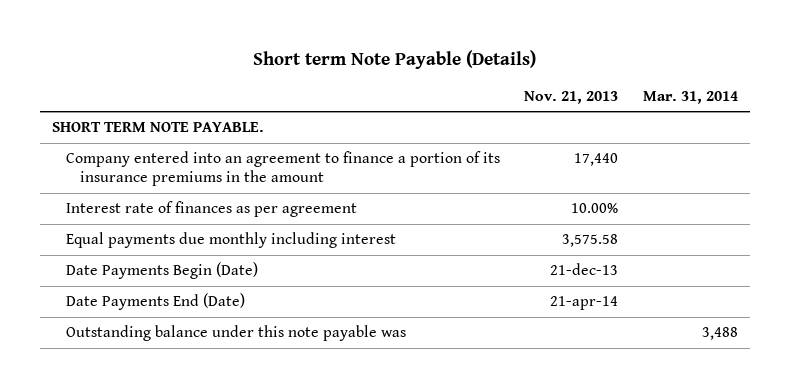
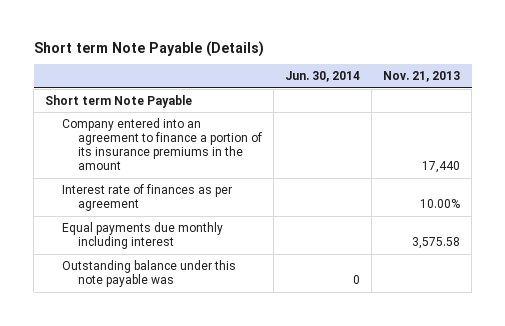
[642,90,738,104] Mar. 31, 2014 -> none
none -> [285,71,361,83] Jun. 30, 2014
[52,122,265,133] SHORT TERM NOTE PAYABLE. -> [45,94,193,108] Short term Note Payable
[66,262,259,280] Date Payments Begin (Date) -> none
[66,293,246,311] Date Payments End (Date) -> none

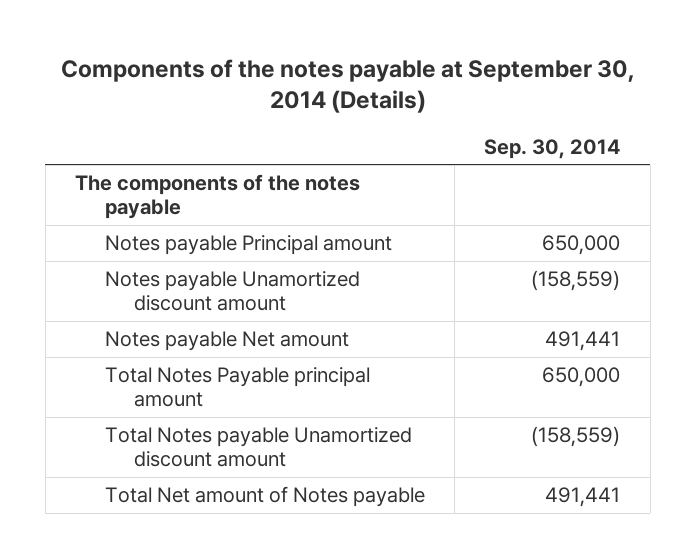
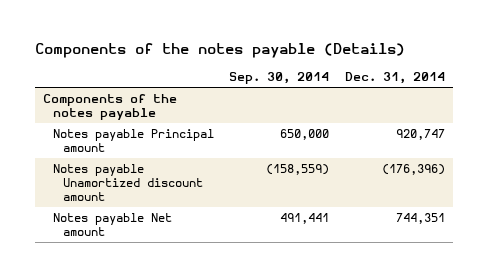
[60,58,635,114] Components of the notes payable at September 30, 2014 (Details) -> [35,42,406,58] Components of the notes payable (Details)
none -> [345,72,446,85] Dec. 31, 2014
[75,174,361,220] The components of the notes payable -> [42,94,177,121] Components of the notes payable
[104,367,370,408] Total Notes Payable principal amount -> none
[104,427,412,468] Total Notes payable Unamortized discount amount -> none
[104,486,425,508] Total Net amount of Notes payable -> none

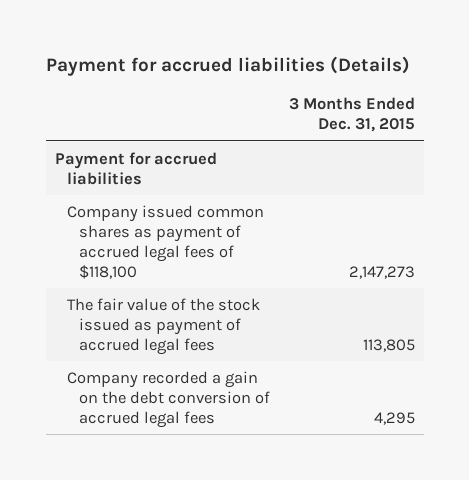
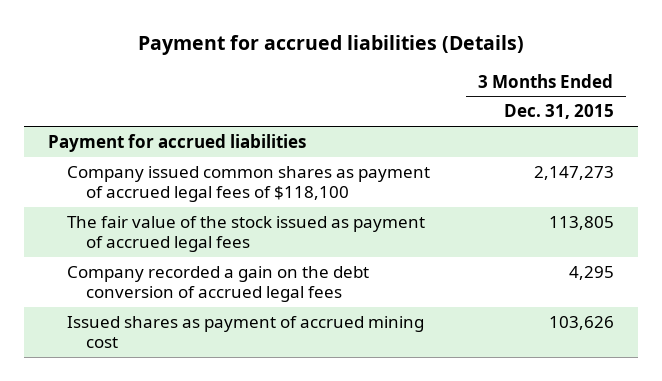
none -> [66,315,424,348] Issued shares as payment of accrued mining cost

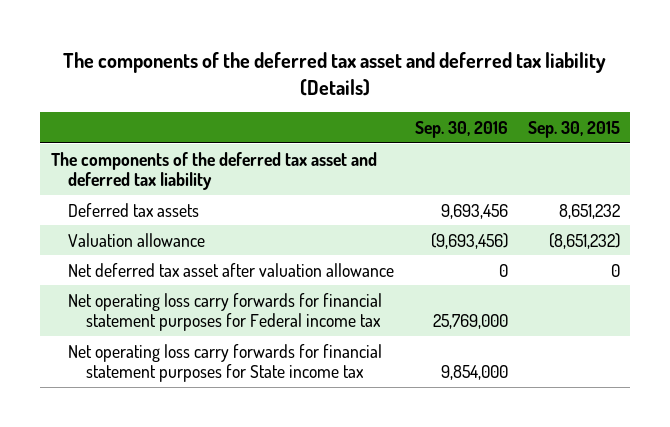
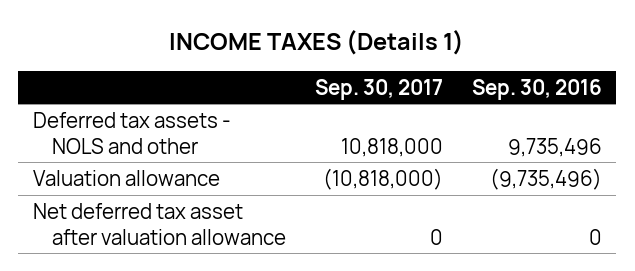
[63,51,607,96] The components of the deferred tax asset and deferred tax liability (Details) -> [169,30,465,56] INCOME TAXES (Details 1)
[527,120,620,138] Sep. 30, 2015 -> none
none -> [315,78,444,100] Sep. 30, 2017
[50,151,377,191] The components of the deferred tax asset and deferred tax liability -> none
[68,202,200,217] Deferred tax assets -> [32,111,231,154] Deferred tax assets - NOLS and other
[440,203,508,219] 9,693,456 -> [507,137,602,157] 9,735,496
[430,232,508,249] (9,693,456) -> [489,167,602,190] (9,735,496)
[68,292,383,332] Net operating loss carry forwards for financial statement purposes for Federal income tax -> none
[68,343,383,383] Net operating loss carry forwards for financial statement purposes for State income tax -> none

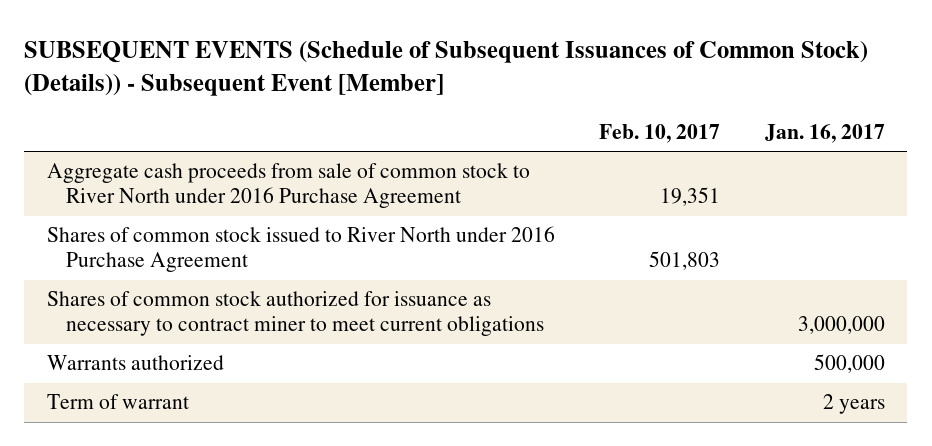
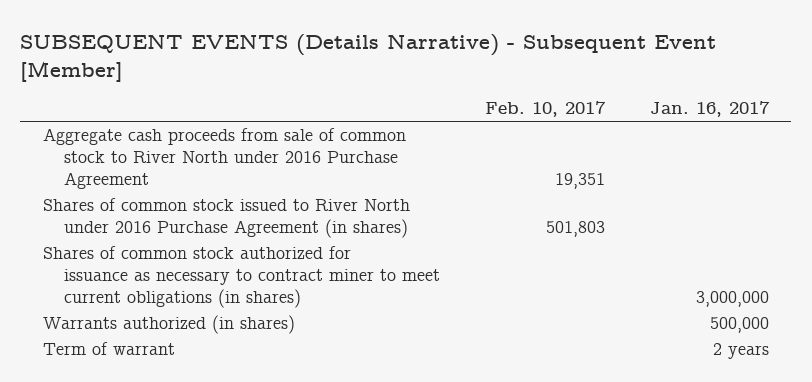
[24,40,869,97] SUBSEQUENT EVENTS (Schedule of Subsequent Issuances of Common Stock) (Details)) - Subsequent Event [Member] -> [20,33,717,82] SUBSEQUENT EVENTS (Details Narrative) - Subsequent Event [Member]
[46,226,555,273] Shares of common stock issued to River North under 2016 Purchase Agreement -> [42,198,410,239] Shares of common stock issued to River North under 2016 Purchase Agreement (in shares)
[46,291,544,337] Shares of common stock authorized for issuance as necessary to contract miner to meet current obligations -> [42,246,440,308] Shares of common stock authorized for issuance as necessary to contract miner to meet current obligations (in shares)
[46,355,224,371] Warrants authorized -> [42,315,295,335] Warrants authorized (in shares)

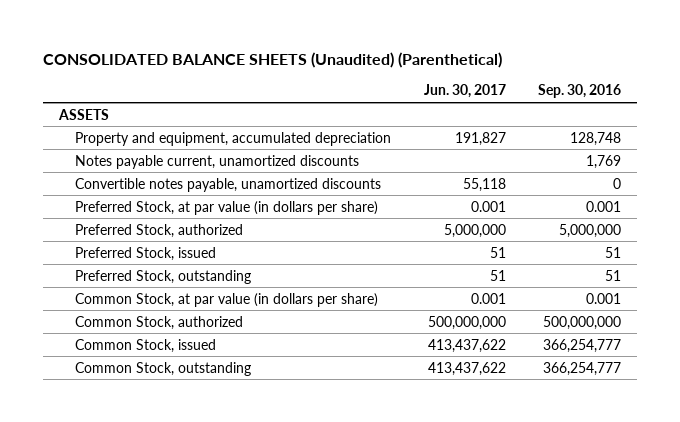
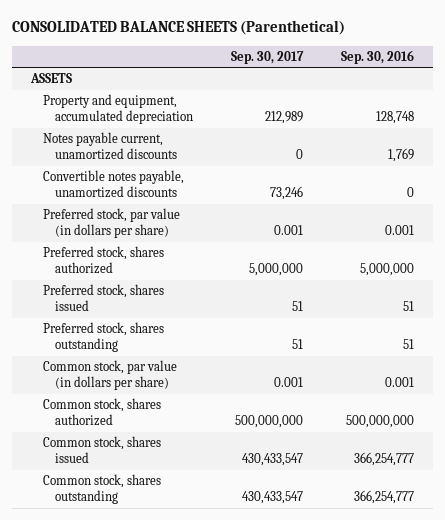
[43,51,503,68] CONSOLIDATED BALANCE SHEETS (Unaudited) (Parenthetical) -> [12,20,346,36] CONSOLIDATED BALANCE SHEETS (Parenthetical)
[423,84,506,99] Jun. 30, 2017 -> none
none -> [231,50,305,64] Sep. 30, 2017
[75,200,379,215] Preferred Stock, at par value (in dollars per share) -> [43,208,181,239] Preferred stock, par value (in dollars per share)
[75,223,244,238] Preferred Stock, authorized -> [43,246,165,275] Preferred stock, shares authorized
[75,246,217,261] Preferred Stock, issued -> [43,284,165,312] Preferred stock, shares issued
[75,269,252,284] Preferred Stock, outstanding -> [43,322,165,353] Preferred stock, shares outstanding
[75,292,379,307] Common Stock, at par value (in dollars per share) -> [43,360,178,391] Common stock, par value (in dollars per share)
[75,315,244,330] Common Stock, authorized -> [43,398,162,427] Common stock, shares authorized
[75,338,217,353] Common Stock, issued -> [43,436,162,464] Common stock, shares issued
[75,361,252,376] Common Stock, outstanding -> [43,474,162,505] Common stock, shares outstanding

